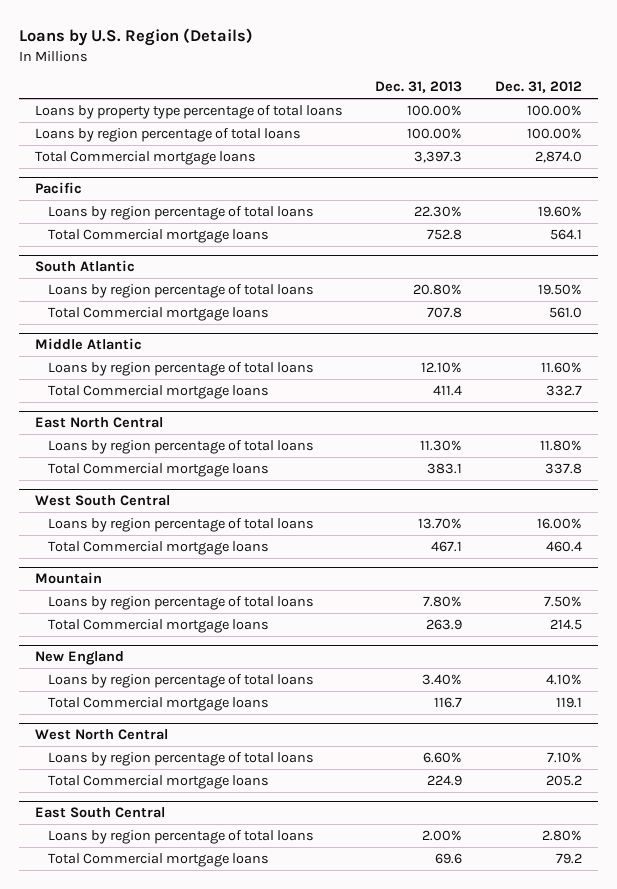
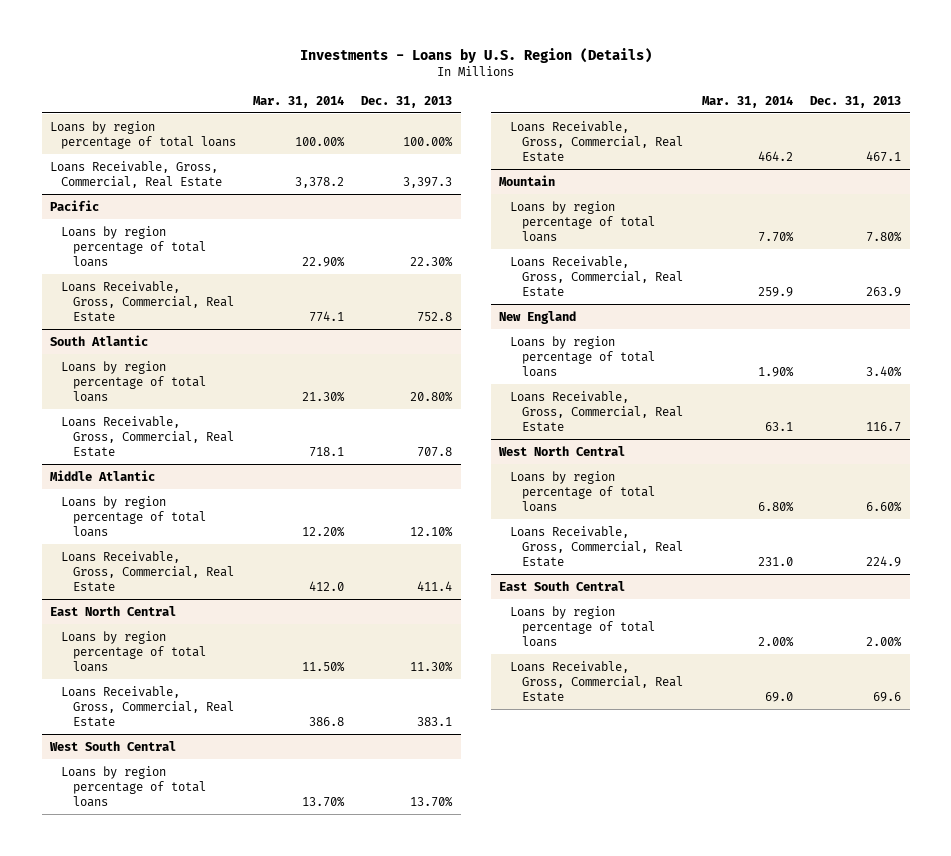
[18,28,253,47] Loans by U.S. Region (Details) -> [299,48,652,64] Investments - Loans by U.S. Region (Details)
[494,81,582,94] Dec. 31, 2012 -> none
none -> [253,95,345,108] Mar. 31, 2014
[34,104,343,119] Loans by property type percentage of total loans -> none
[34,150,256,165] Total Commercial mortgage loans -> [50,160,223,188] Loans Receivable, Gross, Commercial, Real Estate
[47,228,269,243] Total Commercial mortgage loans -> [61,280,234,323] Loans Receivable, Gross, Commercial, Real Estate
[47,306,269,321] Total Commercial mortgage loans -> [61,415,234,458] Loans Receivable, Gross, Commercial, Real Estate
[47,384,269,399] Total Commercial mortgage loans -> [61,550,234,593] Loans Receivable, Gross, Commercial, Real Estate
[47,462,269,477] Total Commercial mortgage loans -> [61,685,234,728] Loans Receivable, Gross, Commercial, Real Estate
[47,540,269,555] Total Commercial mortgage loans -> [510,120,683,163] Loans Receivable, Gross, Commercial, Real Estate
[47,618,269,633] Total Commercial mortgage loans -> [510,255,683,298] Loans Receivable, Gross, Commercial, Real Estate
[47,696,269,711] Total Commercial mortgage loans -> [510,390,683,433] Loans Receivable, Gross, Commercial, Real Estate
[47,774,269,789] Total Commercial mortgage loans -> [510,525,683,568] Loans Receivable, Gross, Commercial, Real Estate
[47,852,269,867] Total Commercial mortgage loans -> [510,660,683,703] Loans Receivable, Gross, Commercial, Real Estate

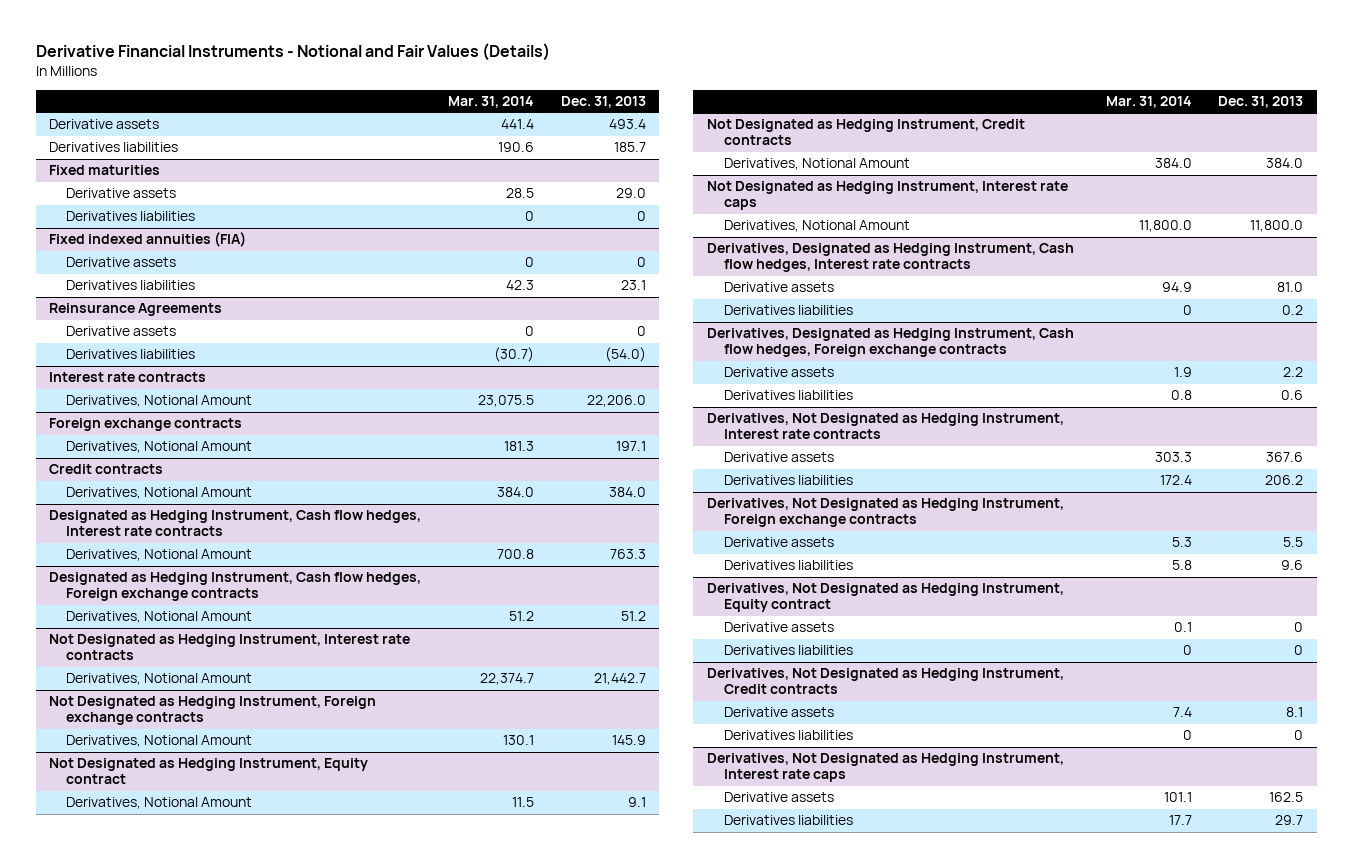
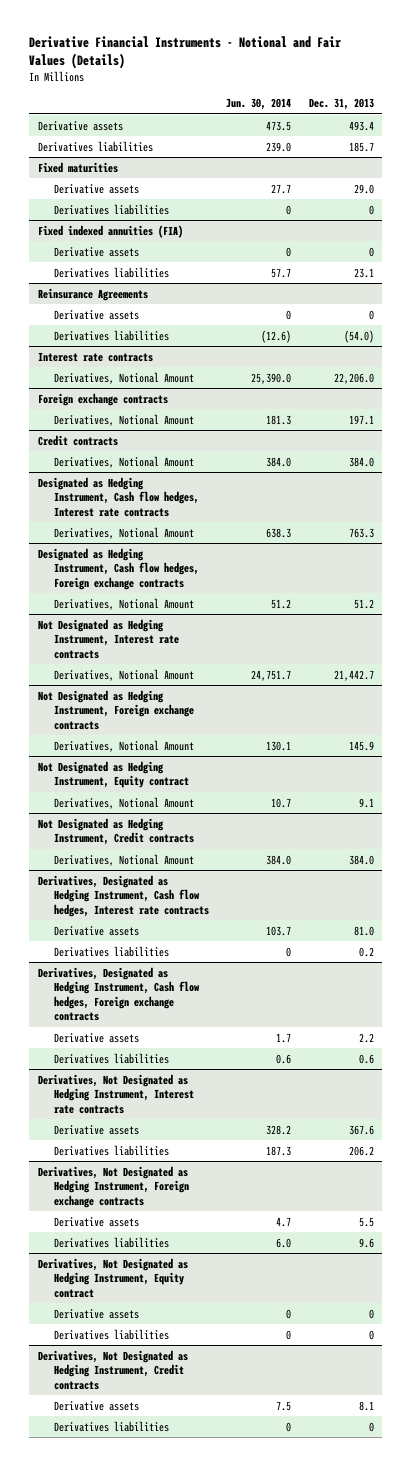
[447,95,534,108] Mar. 31, 2014 -> none
none -> [226,98,292,111] Jun. 30, 2014
[706,181,1068,211] Not Designated as Hedging Instrument, Interest rate caps -> none
[723,220,910,233] Derivatives, Notional Amount -> none
[706,753,1064,783] Derivatives, Not Designated as Hedging Instrument, Interest rate caps -> none
[723,792,834,803] Derivative assets -> none
[723,815,853,826] Derivatives liabilities -> none

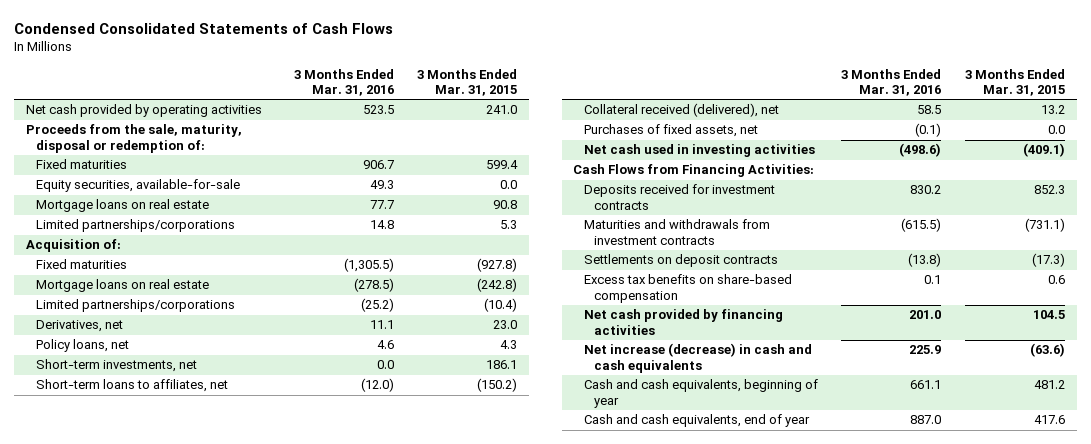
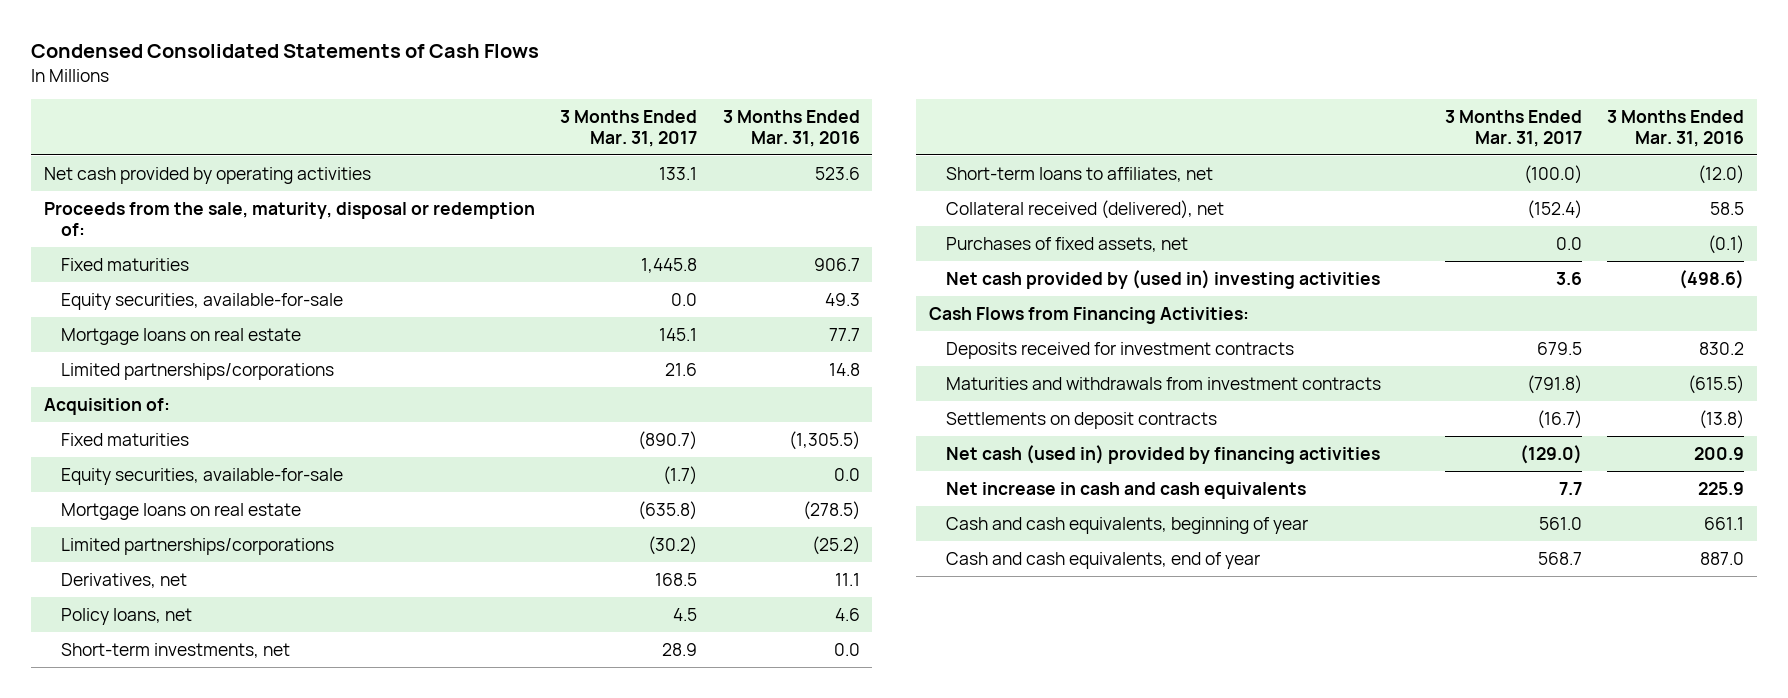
[417,68,518,97] 3 Months Ended Mar. 31, 2015 -> none
none -> [560,109,698,147] 3 Months Ended Mar. 31, 2017
[362,105,394,115] 523.5 -> [814,166,860,180] 523.6
none -> [61,467,344,485] Equity securities, available-for-sale
[583,144,815,158] Net cash used in investing activities -> [945,269,1380,289] Net cash provided by (used in) investing activities
[583,274,792,303] Excess tax benefits on share-based compensation -> none
[583,309,783,335] Net cash provided by financing activities -> [945,444,1380,464] Net cash (used in) provided by financing activities
[909,310,942,320] 201.0 -> [1694,446,1745,460] 200.9
[583,343,812,373] Net increase (decrease) in cash and cash equivalents -> [945,481,1306,499] Net increase in cash and cash equivalents

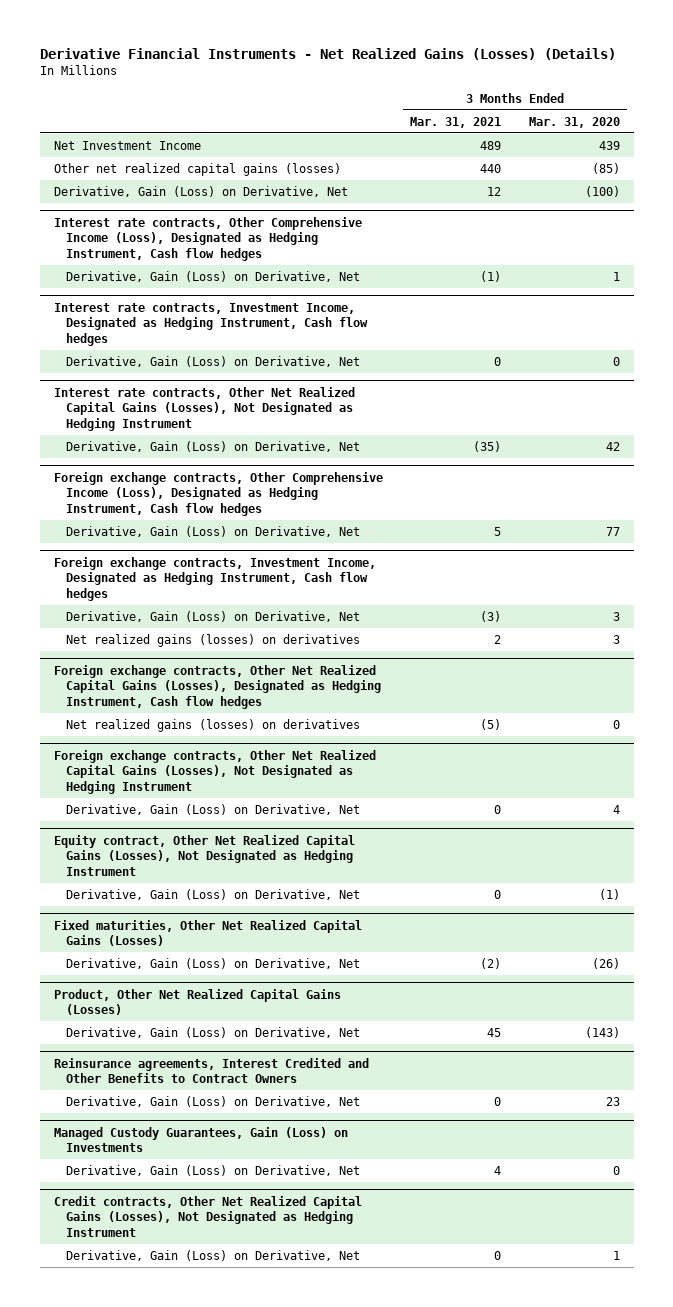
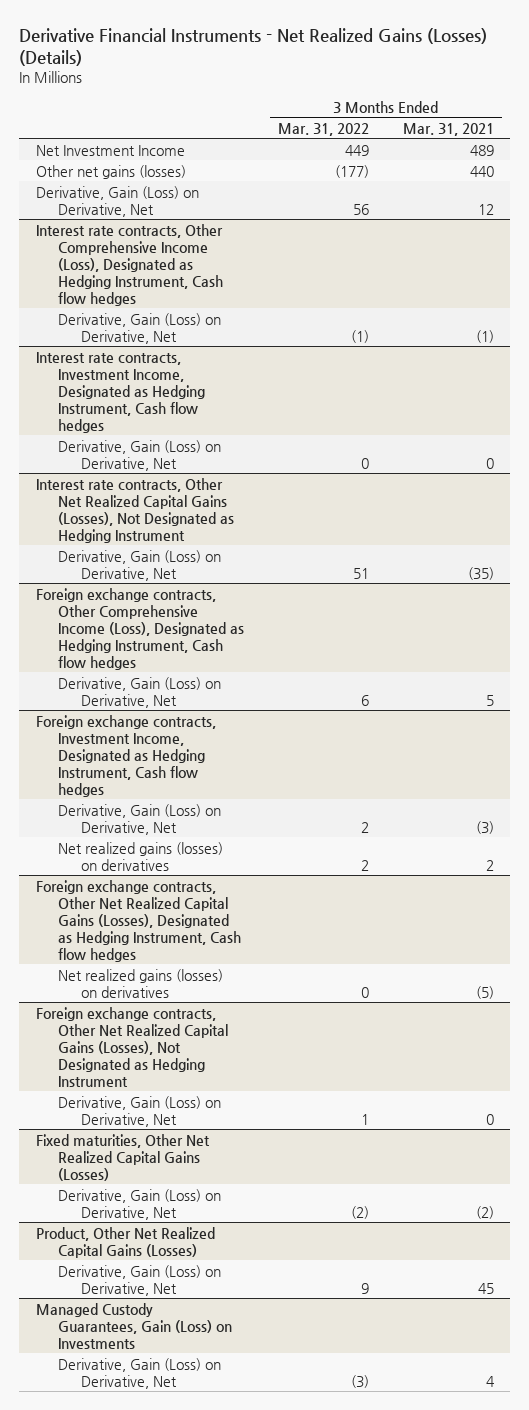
[528,116,620,128] Mar. 31, 2020 -> none
none -> [277,122,369,136] Mar. 31, 2022
[53,162,341,176] Other net realized capital gains (losses) -> [35,164,186,179] Other net gains (losses)
[53,834,355,876] Equity contract, Other Net Realized Capital Gains (Losses), Not Designated as Hedging Instrument -> none
[65,888,360,900] Derivative, Gain (Loss) on Derivative, Net -> none
[53,1057,369,1084] Reinsurance agreements, Interest Credited and Other Benefits to Contract Owners -> none
[65,1095,360,1107] Derivative, Gain (Loss) on Derivative, Net -> none
[53,1195,362,1237] Credit contracts, Other Net Realized Capital Gains (Losses), Not Designated as Hedging Instrument -> none
[65,1249,360,1261] Derivative, Gain (Loss) on Derivative, Net -> none

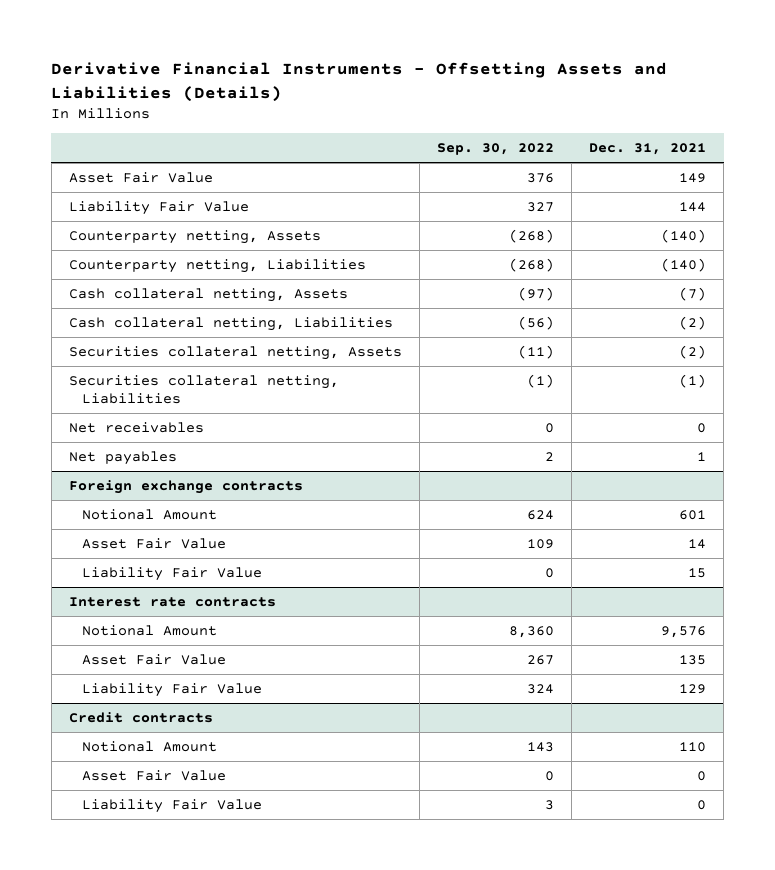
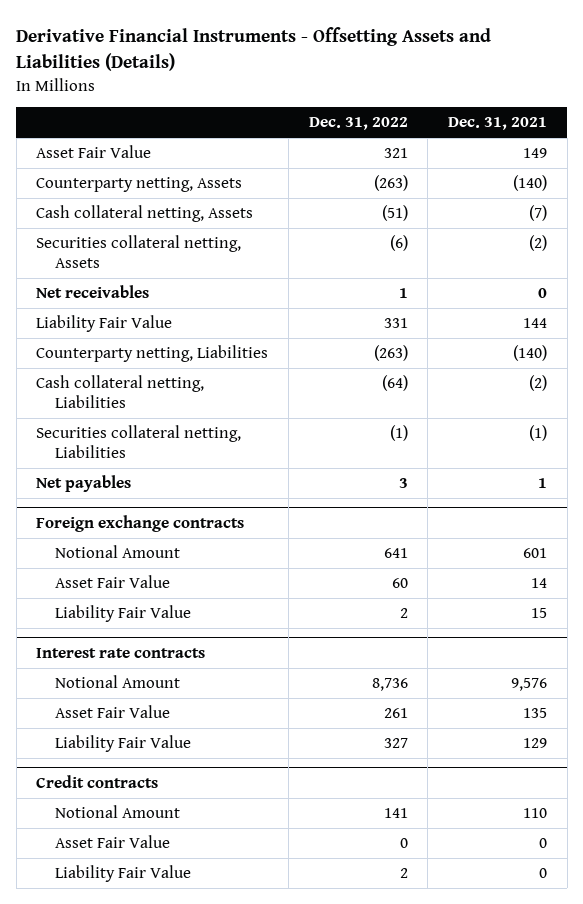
[436,143,554,156] Sep. 30, 2022 -> none
none -> [308,117,408,131] Dec. 31, 2022
[68,201,249,216] Liability Fair Value -> [36,315,173,333] Liability Fair Value
[68,259,366,274] Counterparty netting, Liabilities -> [36,345,269,363] Counterparty netting, Liabilities
[68,317,393,332] Cash collateral netting, Liabilities -> [36,375,205,409] Cash collateral netting, Liabilities
[68,375,339,405] Securities collateral netting, Liabilities -> [36,425,242,459] Securities collateral netting, Liabilities

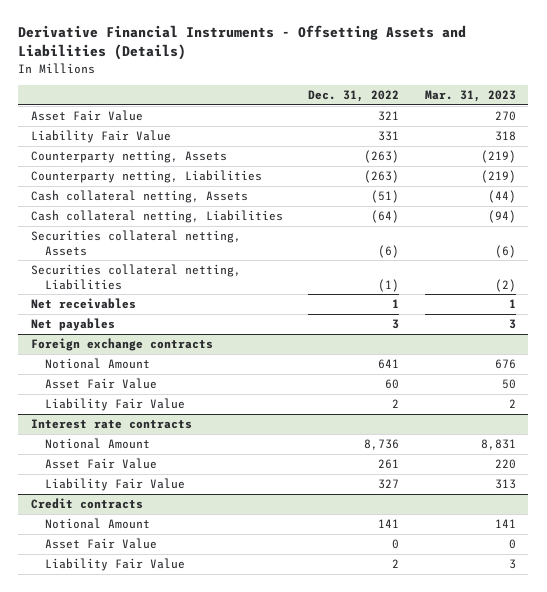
[447,117,547,131] Dec. 31, 2021 -> none
none -> [424,90,516,103] Mar. 31, 2023
[36,177,243,193] Counterparty netting, Assets -> [31,150,228,164] Counterparty netting, Assets
[36,205,254,223] Cash collateral netting, Assets -> [31,190,249,204] Cash collateral netting, Assets
[36,235,242,269] Securities collateral netting, Assets -> [31,230,242,256] Securities collateral netting, Assets
[36,285,150,299] Net receivables -> [31,298,137,310] Net receivables

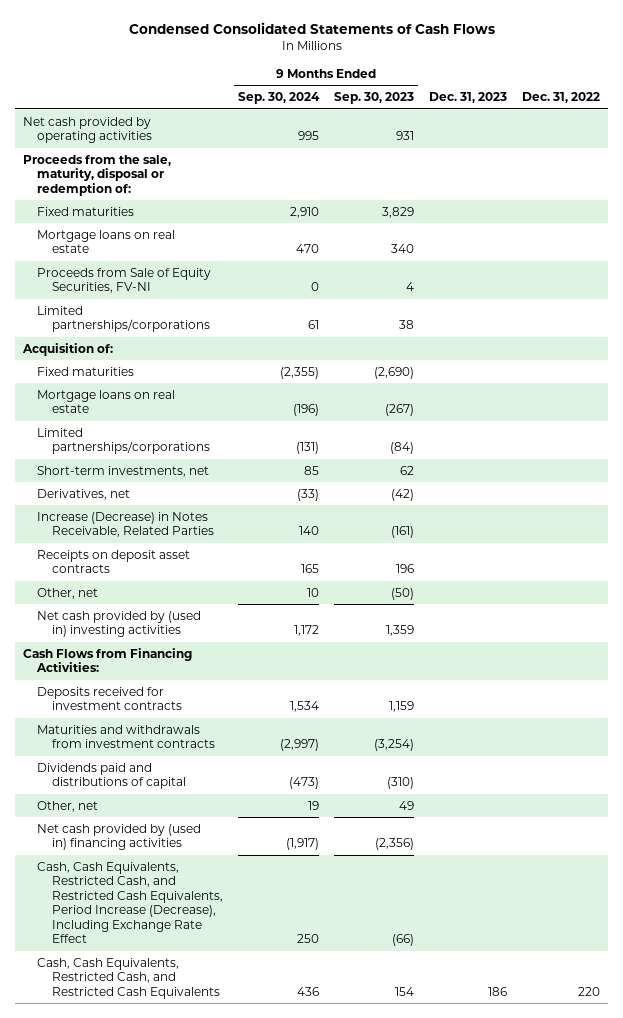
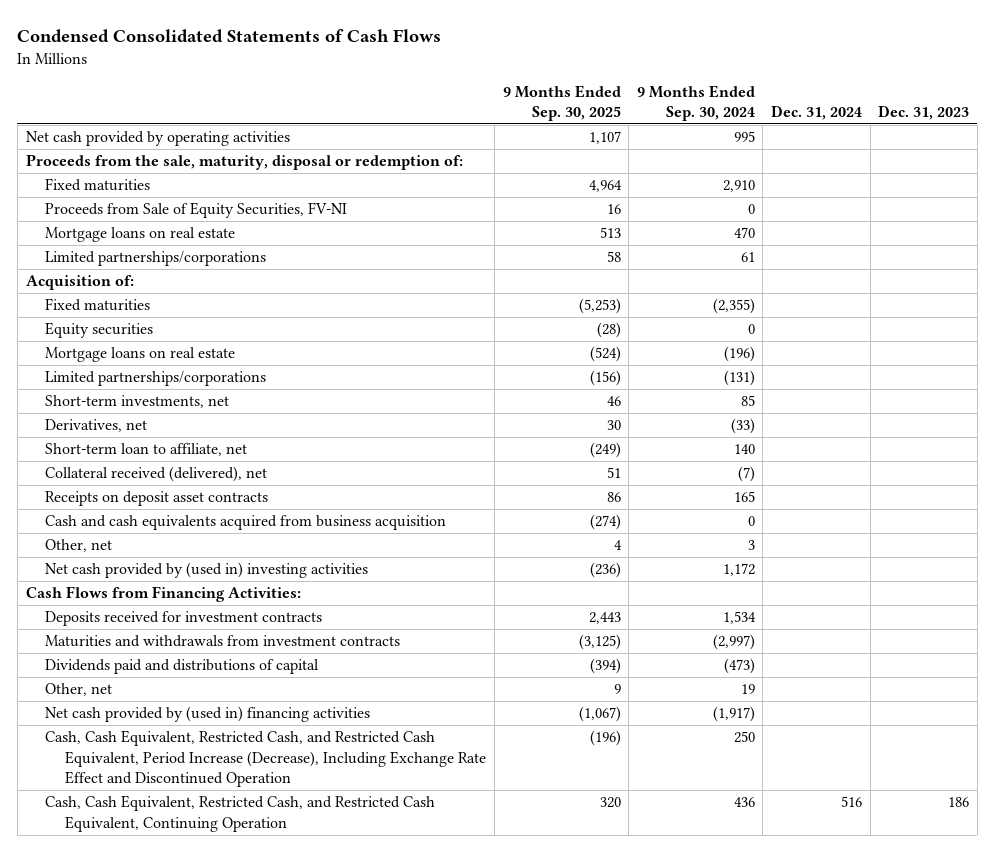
[333,92,414,105] Sep. 30, 2023 -> none
[522,92,601,104] Dec. 31, 2022 -> none
none -> [502,84,621,121] 9 Months Ended Sep. 30, 2025
none -> [771,104,863,120] Dec. 31, 2024
[37,229,176,254] Mortgage loans on real estate -> [45,227,236,243] Mortgage loans on real estate
none -> [45,322,154,339] Equity securities
[37,511,214,538] Increase (Decrease) in Notes Receivable, Related Parties -> [45,443,248,457] Short-term loan to affiliate, net
none -> [45,466,268,483] Collateral received (delivered), net
none -> [45,515,447,531] Cash and cash equivalents acquired from business acquisition
[306,587,319,597] 10 -> [747,540,755,551] 3
[37,861,223,943] Cash, Cash Equivalents, Restricted Cash, and Restricted Cash Equivalents, Period Increase (Decrease), Including Exchange Rate Effect -> [45,730,487,787] Cash, Cash Equivalent, Restricted Cash, and Restricted Cash Equivalent, Period Increase (Decrease), Including Exchange Rate Effect and Discontinued Operation
[37,957,220,999] Cash, Cash Equivalents, Restricted Cash, and Restricted Cash Equivalents -> [45,795,436,832] Cash, Cash Equivalent, Restricted Cash, and Restricted Cash Equivalent, Continuing Operation

